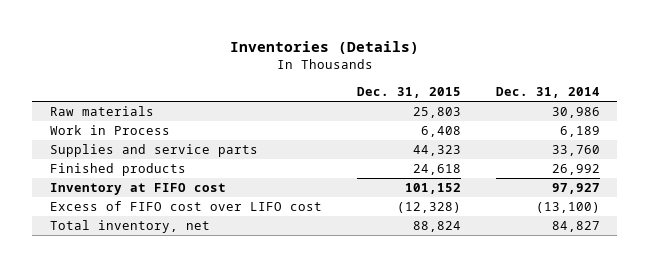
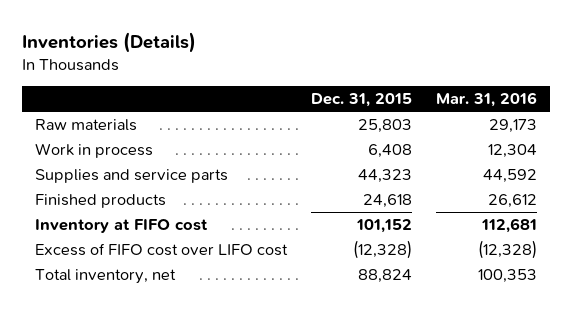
[495,87,600,99] Dec. 31, 2014 -> none
none -> [436,92,538,108] Mar. 31, 2016
[49,125,170,136] Work in Process -> [34,143,153,159] Work in process

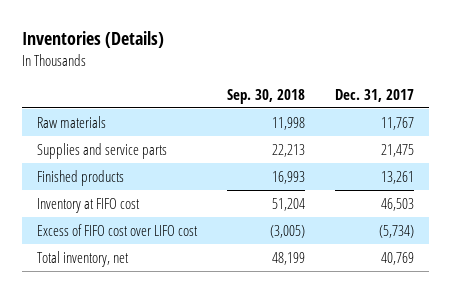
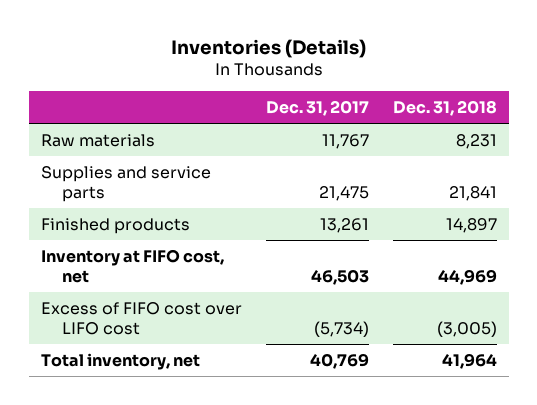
[226,88,305,104] Sep. 30, 2018 -> none
none -> [392,100,497,117] Dec. 31, 2018
[36,197,140,213] Inventory at FIFO cost -> [40,248,224,284] Inventory at FIFO cost, net

